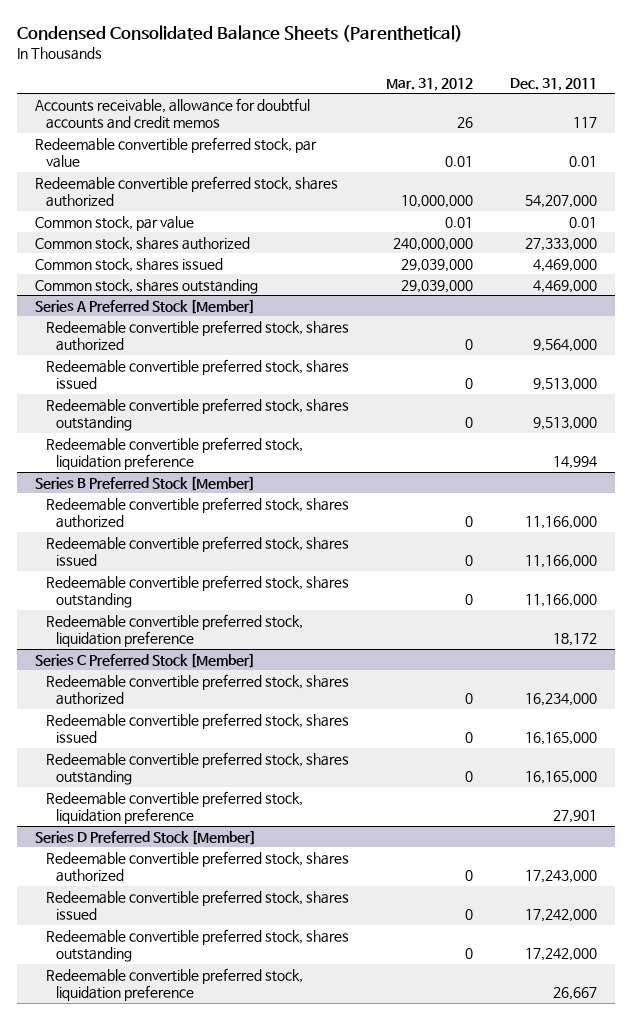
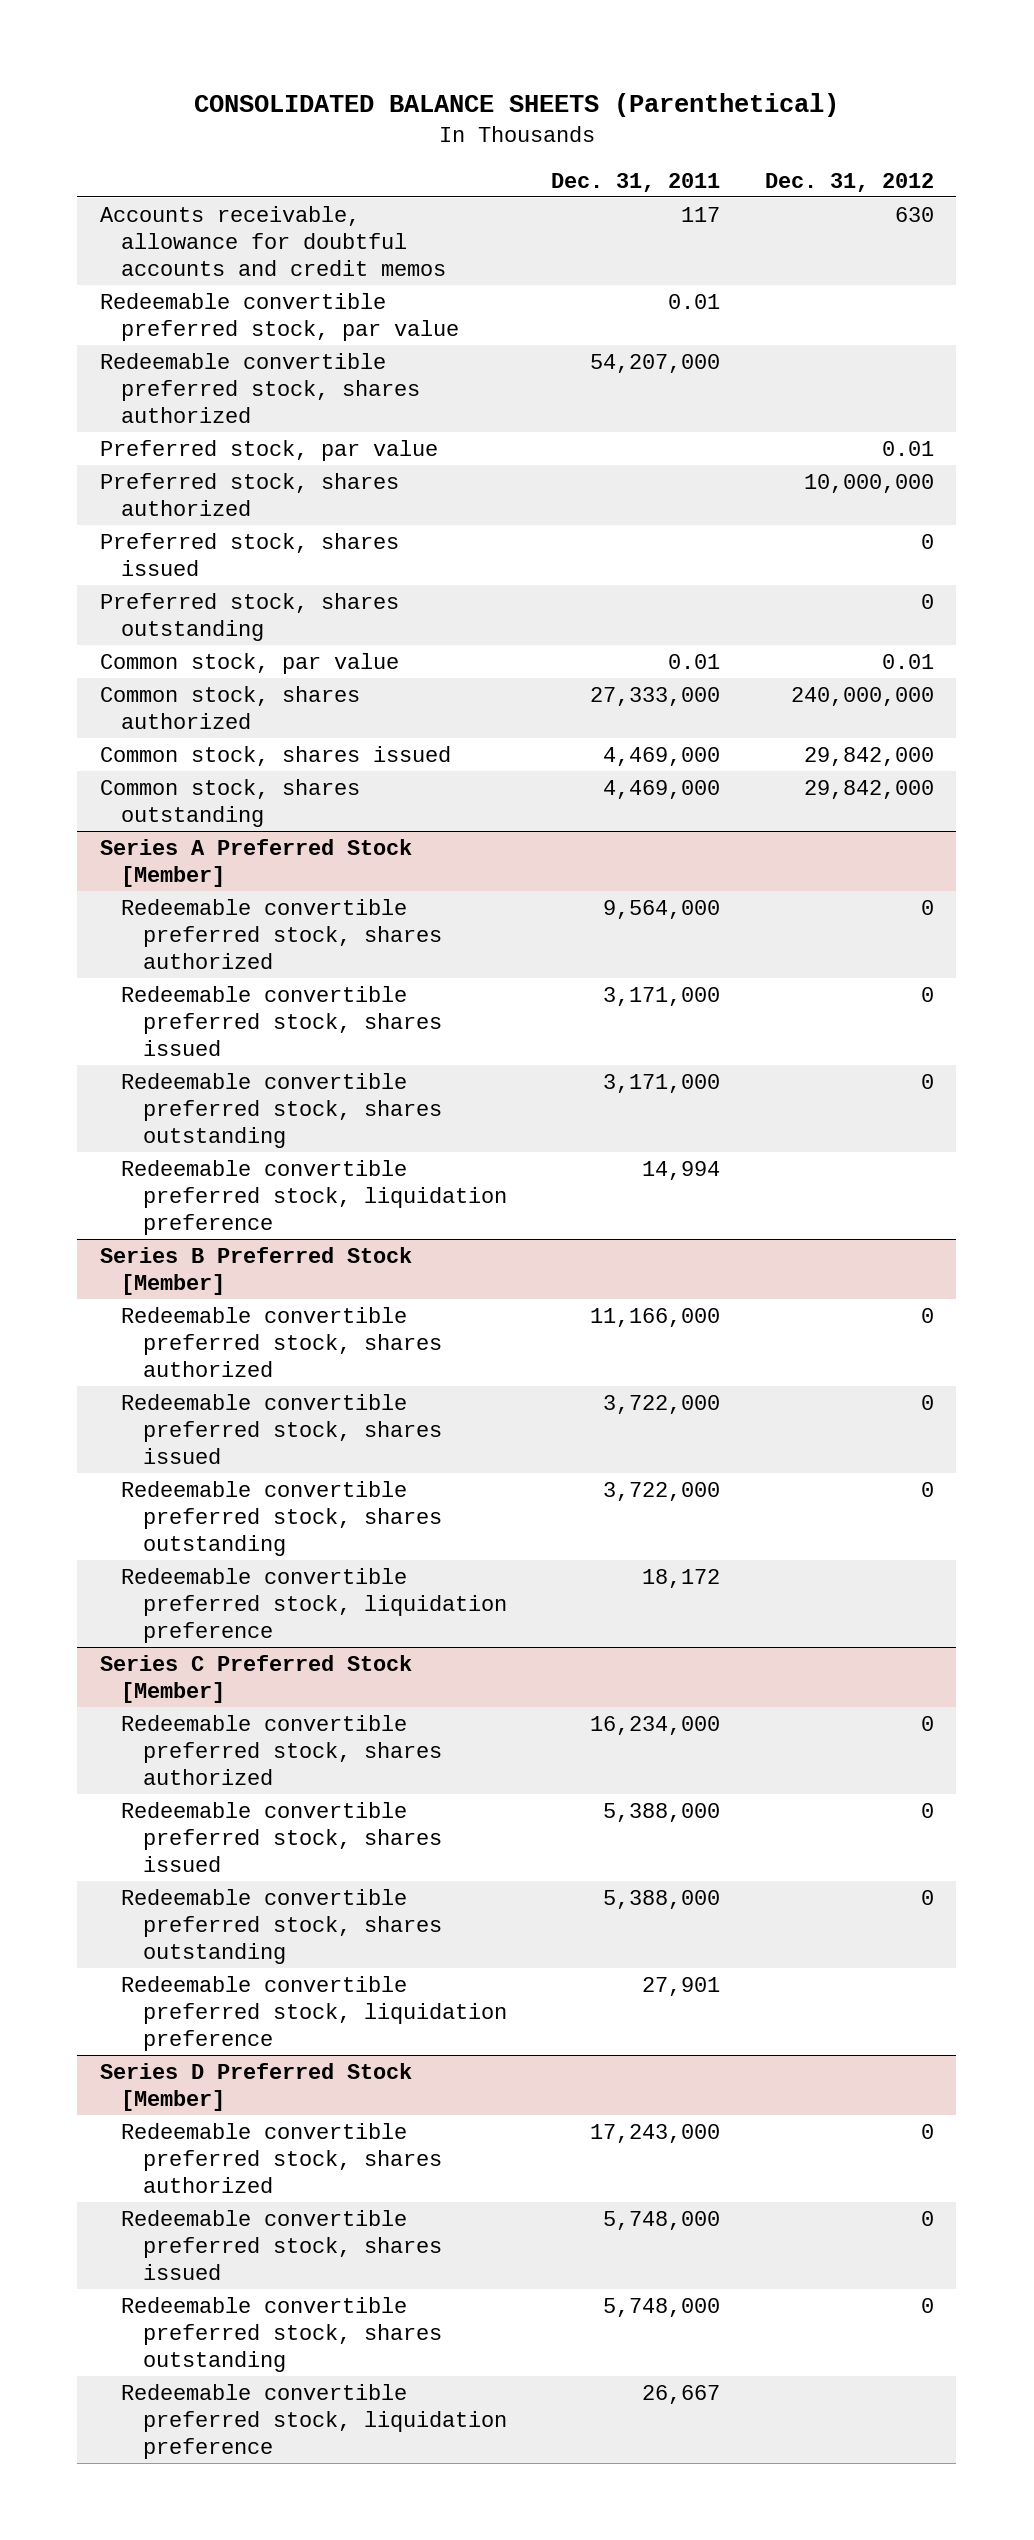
[16,24,463,42] Condensed Consolidated Balance Sheets (Parenthetical) -> [193,92,839,117] CONSOLIDATED BALANCE SHEETS (Parenthetical)
[385,77,473,91] Mar. 31, 2012 -> none
none -> [765,172,935,192] Dec. 31, 2012
none -> [99,439,438,461] Preferred stock, par value
none -> [99,472,399,516] Preferred stock, shares authorized
none -> [99,532,399,576] Preferred stock, shares issued
none -> [99,592,399,641] Preferred stock, shares outstanding
[532,378,597,392] 9,513,000 -> [603,986,721,1006] 3,171,000
[532,417,597,431] 9,513,000 -> [603,1073,721,1093] 3,171,000
[524,555,597,569] 11,166,000 -> [603,1394,721,1414] 3,722,000
[524,594,597,608] 11,166,000 -> [603,1481,721,1501] 3,722,000
[524,732,597,746] 16,165,000 -> [603,1802,721,1822] 5,388,000
[524,771,597,785] 16,165,000 -> [603,1889,721,1909] 5,388,000
[524,909,597,923] 17,242,000 -> [603,2210,721,2230] 5,748,000
[524,948,597,962] 17,242,000 -> [603,2297,721,2317] 5,748,000

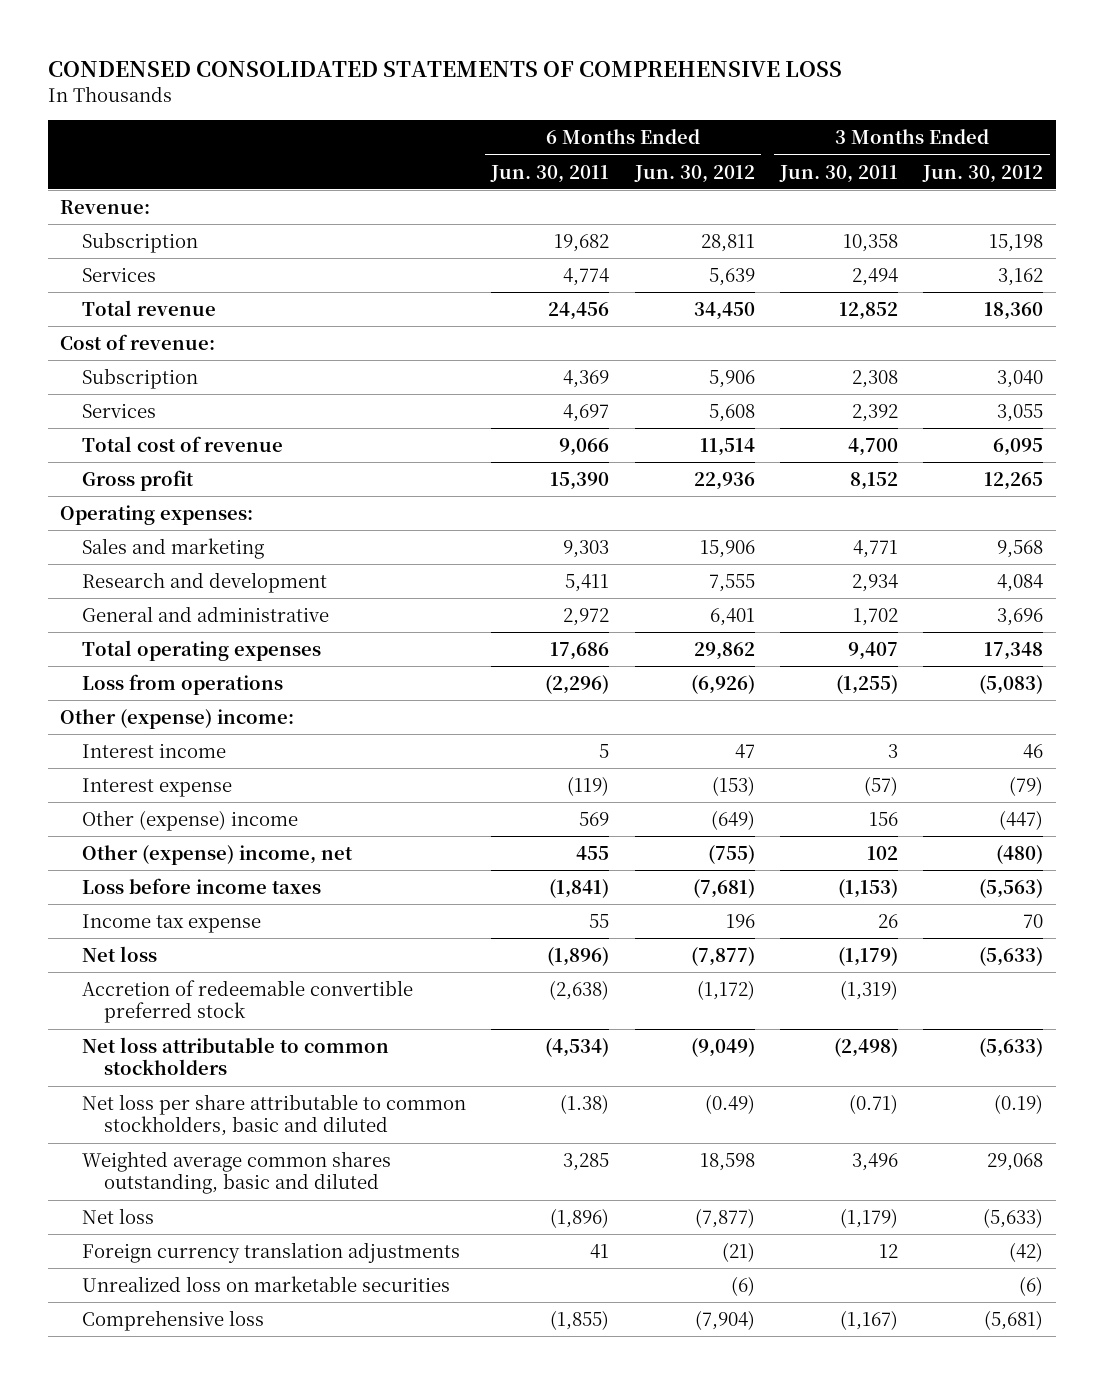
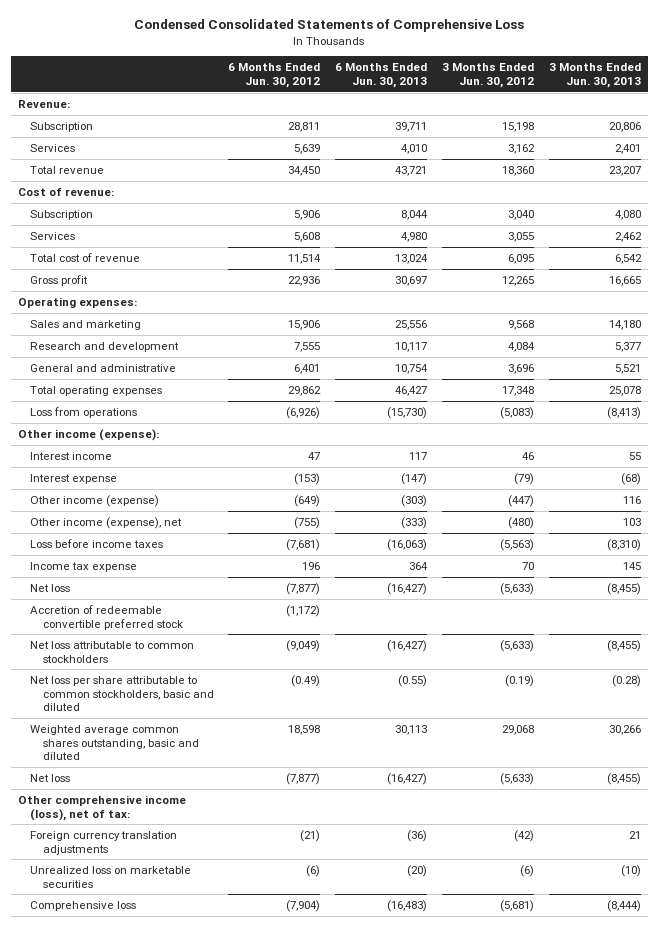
[47,60,842,77] CONDENSED CONSOLIDATED STATEMENTS OF COMPREHENSIVE LOSS -> [134,18,525,32] Condensed Consolidated Statements of Comprehensive Loss
[490,164,610,183] Jun. 30, 2011 -> none
[779,164,899,183] Jun. 30, 2011 -> none
none -> [335,63,428,88] 6 Months Ended Jun. 30, 2013
none -> [548,63,641,88] 3 Months Ended Jun. 30, 2013
[60,708,295,729] Other (expense) income: -> [18,429,160,442] Other income (expense):
[82,809,299,831] Other (expense) income -> [30,495,160,508] Other income (expense)
[82,844,354,865] Other (expense) income, net -> [30,517,183,530] Other income (expense), net
none -> [18,795,187,821] Other comprehensive income (loss), net of tax:

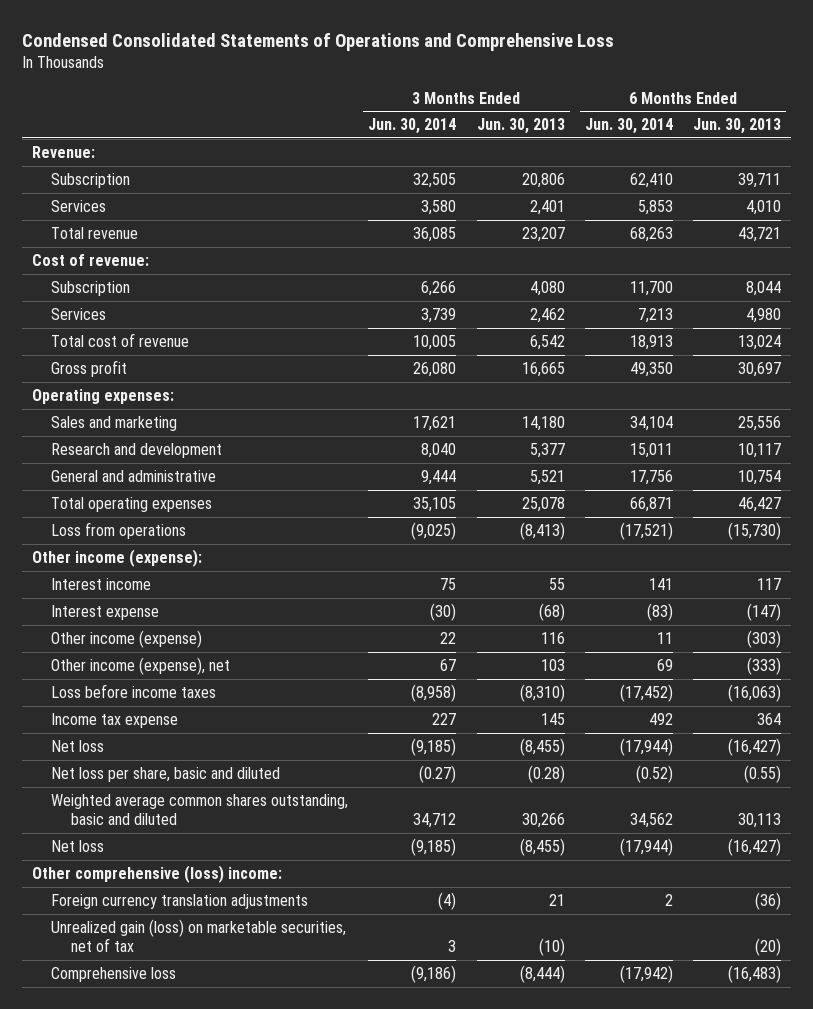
[134,18,525,32] Condensed Consolidated Statements of Comprehensive Loss -> [21,32,614,51] Condensed Consolidated Statements of Operations and Comprehensive Loss
[228,63,321,88] 6 Months Ended Jun. 30, 2012 -> none
[441,63,534,88] 3 Months Ended Jun. 30, 2012 -> none
none -> [368,118,457,135] Jun. 30, 2014
none -> [584,118,673,135] Jun. 30, 2014
[30,605,183,630] Accretion of redeemable convertible preferred stock -> none
[30,641,195,663] Net loss attributable to common stockholders -> none
[30,676,214,712] Net loss per share attributable to common stockholders, basic and diluted -> [51,767,281,783] Net loss per share, basic and diluted
[18,795,187,821] Other comprehensive income (loss), net of tax: -> [31,865,282,884] Other comprehensive (loss) income:
[30,866,192,888] Unrealized loss on marketable securities -> [51,919,347,952] Unrealized gain (loss) on marketable securities, net of tax

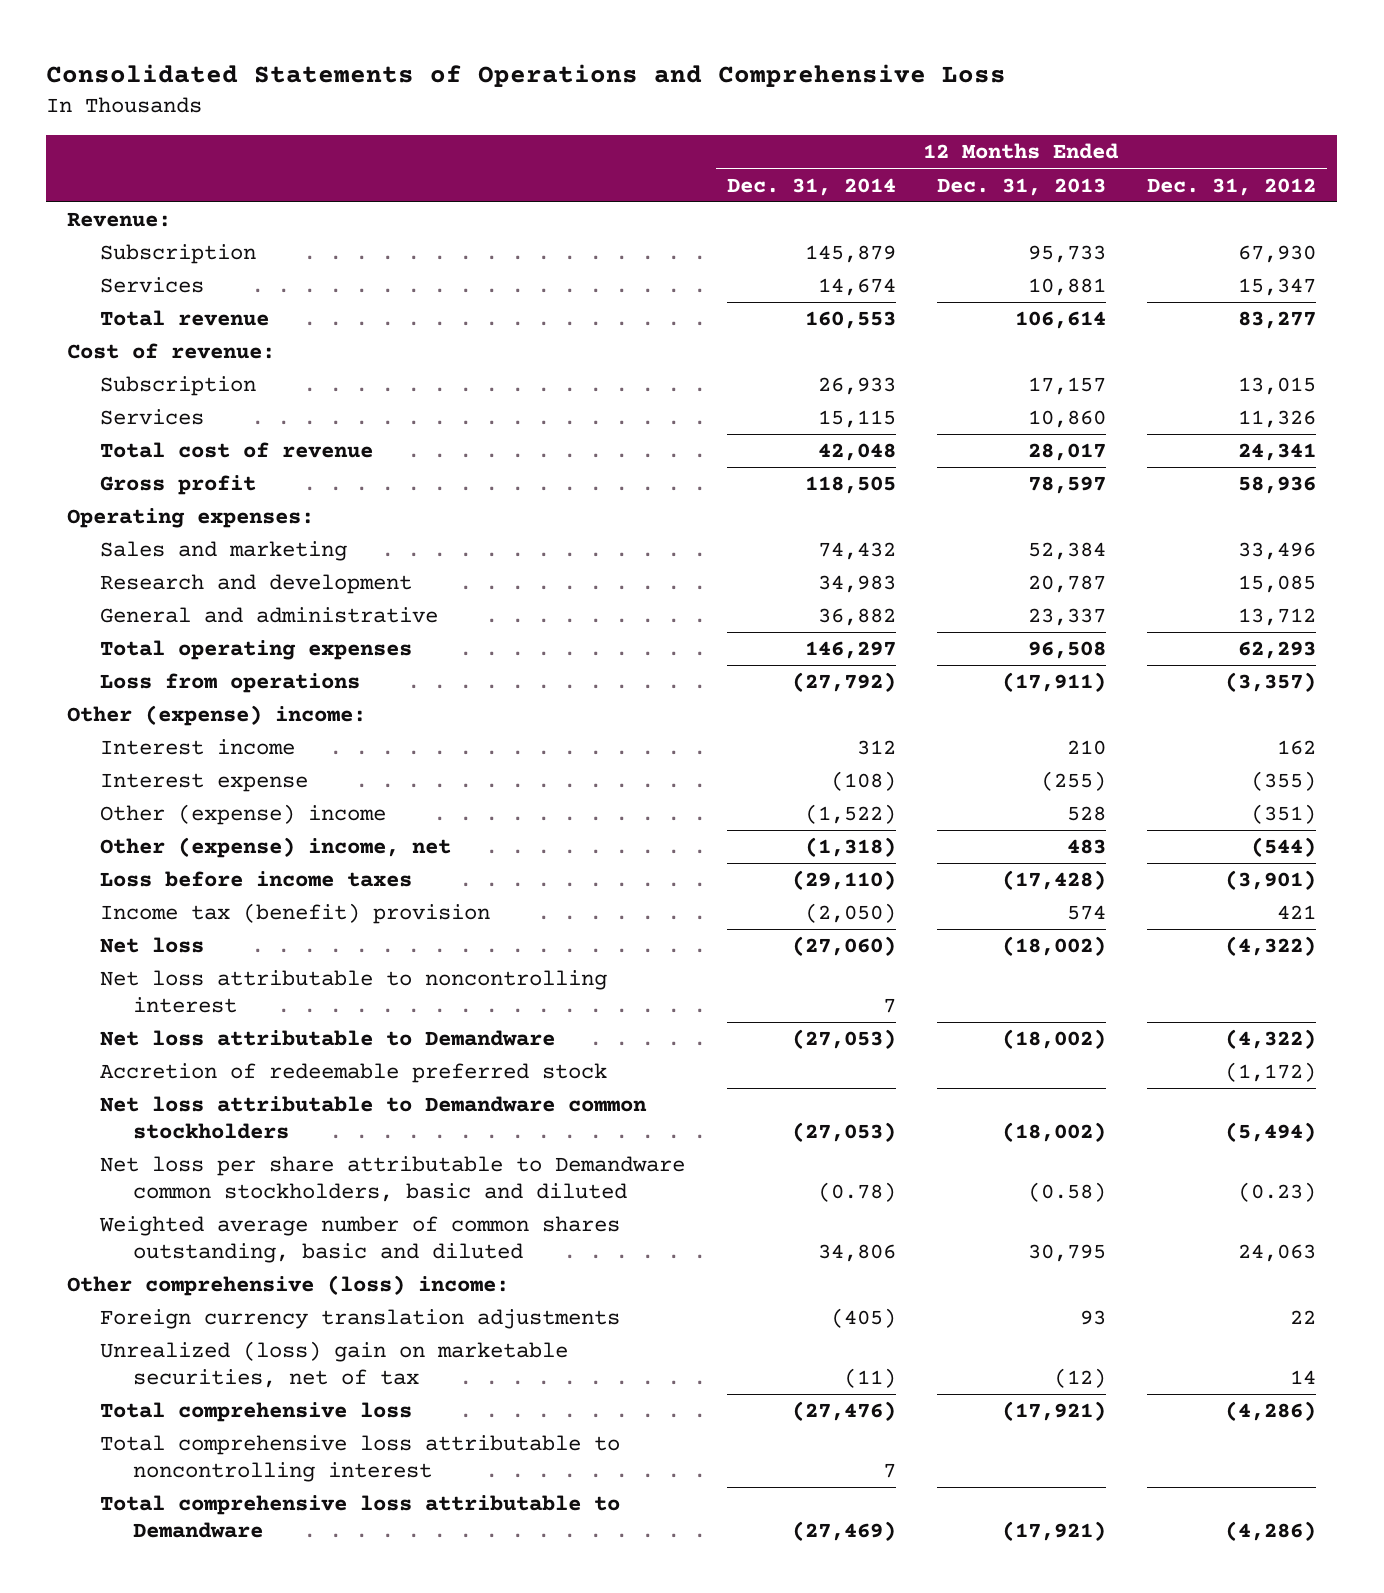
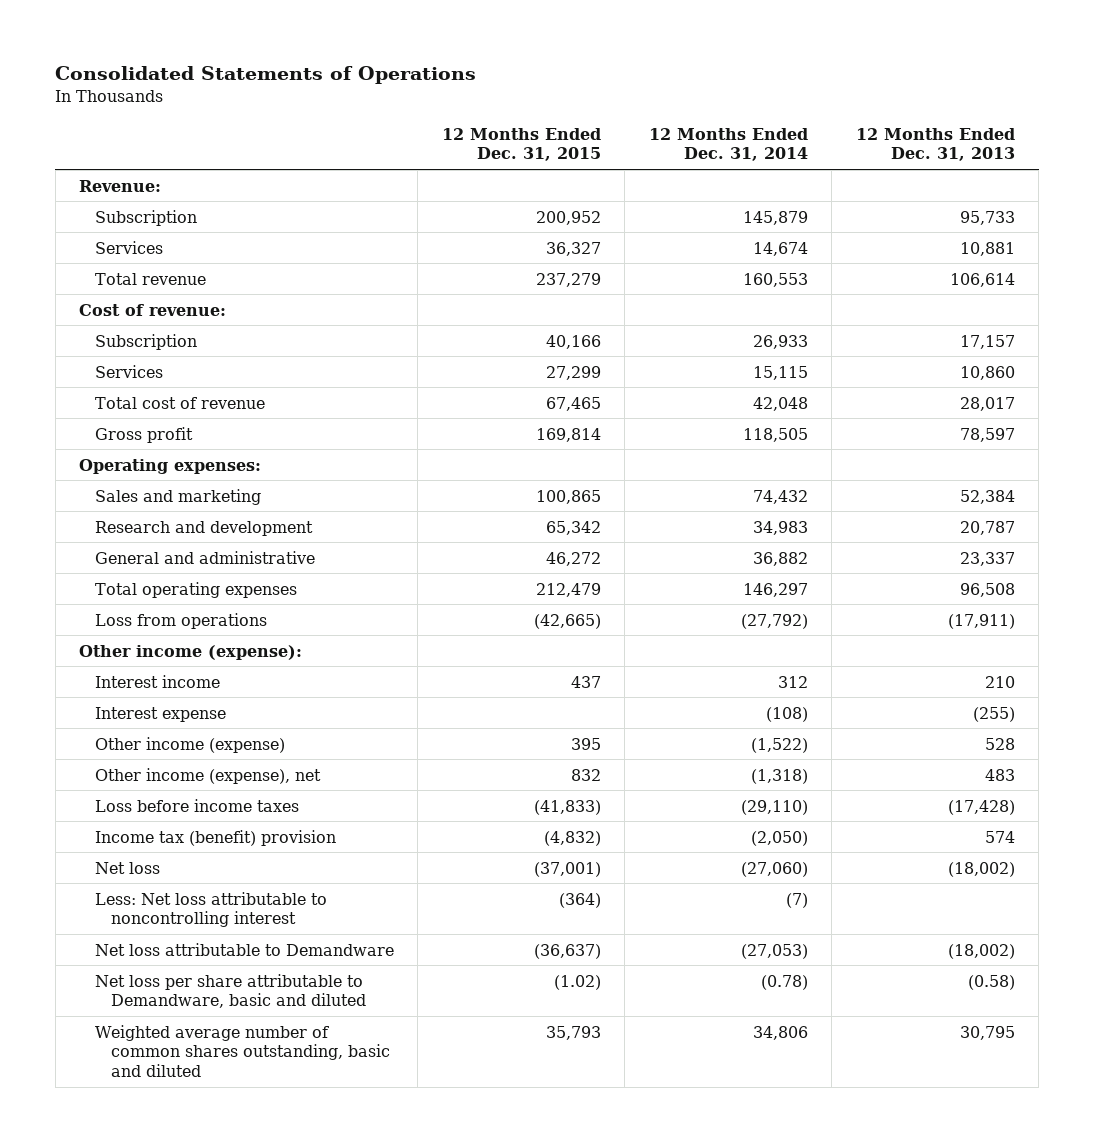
[46,63,1007,87] Consolidated Statements of Operations and Comprehensive Loss -> [55,66,477,85] Consolidated Statements of Operations
[1147,177,1317,196] Dec. 31, 2012 -> none
none -> [441,127,601,162] 12 Months Ended Dec. 31, 2015
[67,705,367,727] Other (expense) income: -> [79,644,303,660] Other income (expense):
[100,804,387,826] Other (expense) income -> [95,736,286,753] Other income (expense)
[100,837,452,859] Other (expense) income, net -> [95,767,322,784] Other income (expense), net
[100,970,608,1014] Net loss attributable to noncontrolling interest -> [95,891,328,928] Less: Net loss attributable to noncontrolling interest
[882,998,896,1014] 7 -> [785,892,808,908] (7)
[100,1063,608,1084] Accretion of redeemable preferred stock -> none
[100,1096,648,1140] Net loss attributable to Demandware common stockholders -> none
[100,1156,686,1203] Net loss per share attributable to Demandware common stockholders, basic and diluted -> [95,973,366,1009] Net loss per share attributable to Demandware, basic and diluted
[67,1275,510,1297] Other comprehensive (loss) income: -> none
[100,1309,621,1330] Foreign currency translation adjustments -> none
[100,1341,569,1389] Unrealized (loss) gain on marketable securities, net of tax -> none
[100,1402,413,1423] Total comprehensive loss -> none
[100,1435,621,1483] Total comprehensive loss attributable to noncontrolling interest -> none
[100,1495,621,1539] Total comprehensive loss attributable to Demandware -> none

